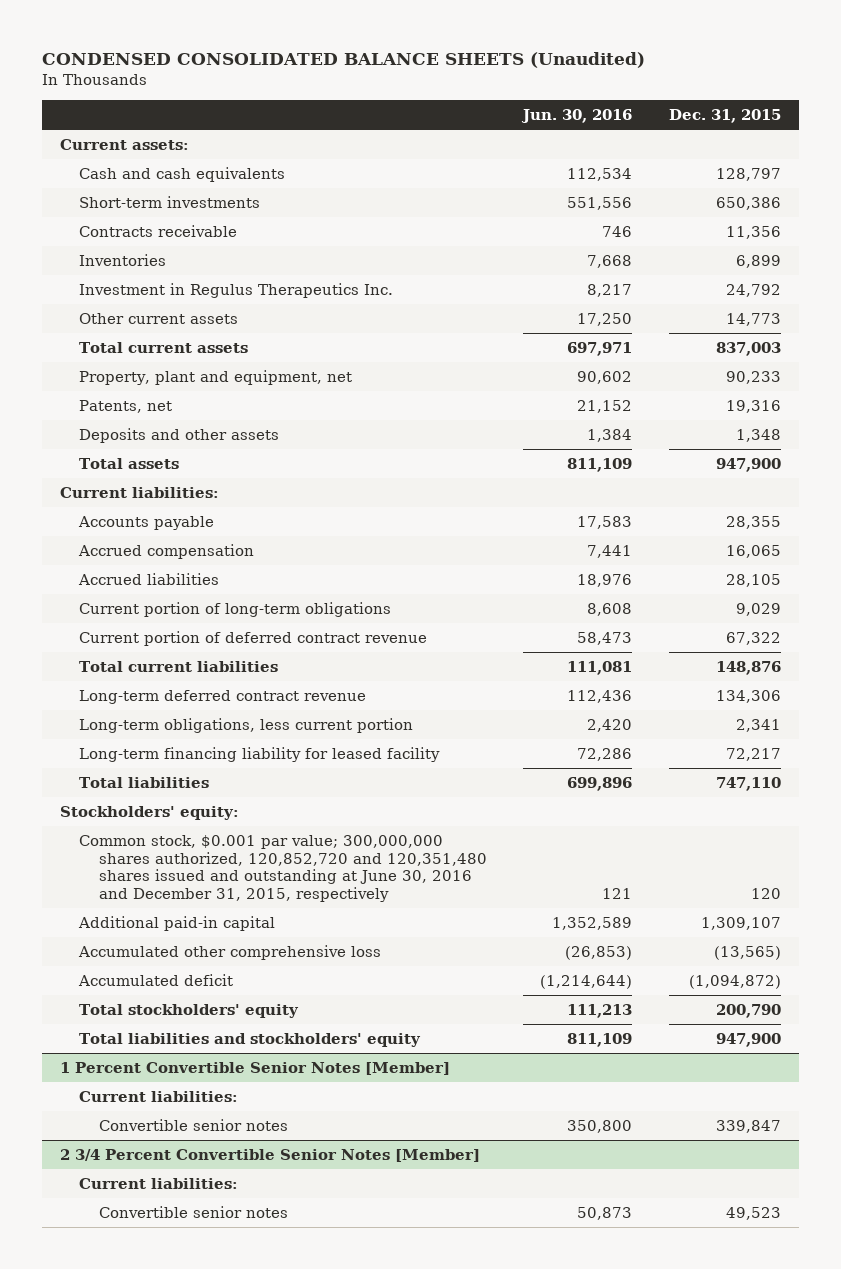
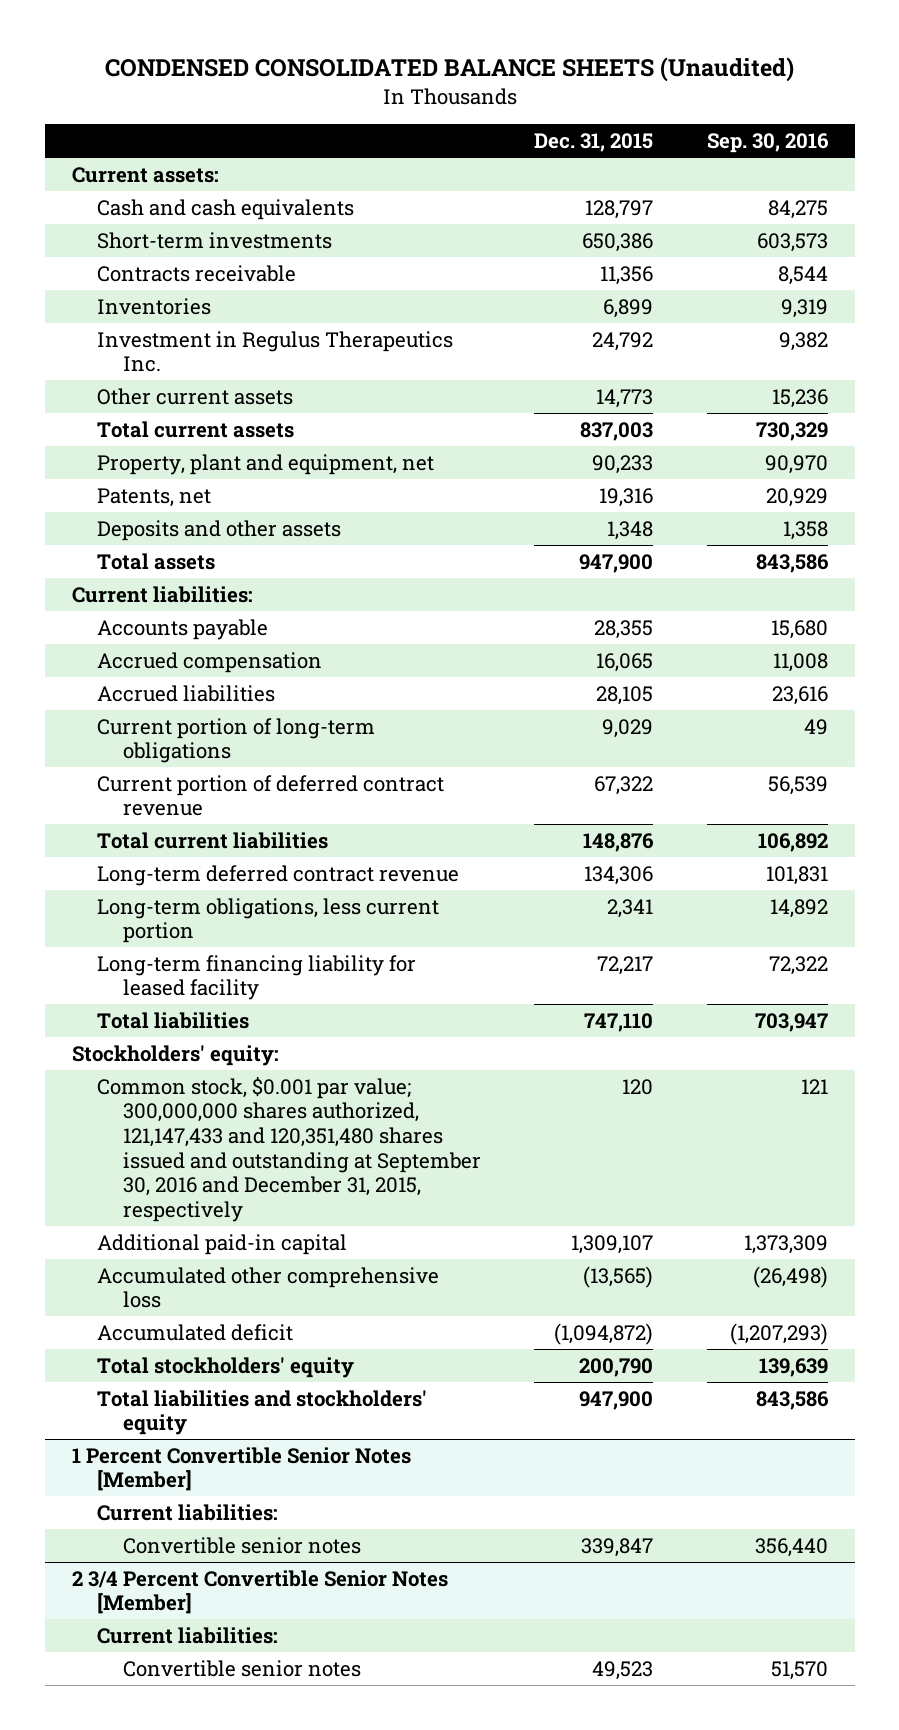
[521,108,633,123] Jun. 30, 2016 -> none
none -> [706,133,829,154] Sep. 30, 2016
[79,835,487,902] Common stock, $0.001 par value; 300,000,000 shares authorized, 120,852,720 and 120,351,480 shares issued and outstanding at June 30, 2016 and December 31, 2015, respectively -> [97,1076,481,1222] Common stock, $0.001 par value; 300,000,000 shares authorized, 121,147,433 and 120,351,480 shares issued and outstanding at September 30, 2016 and December 31, 2015, respectively

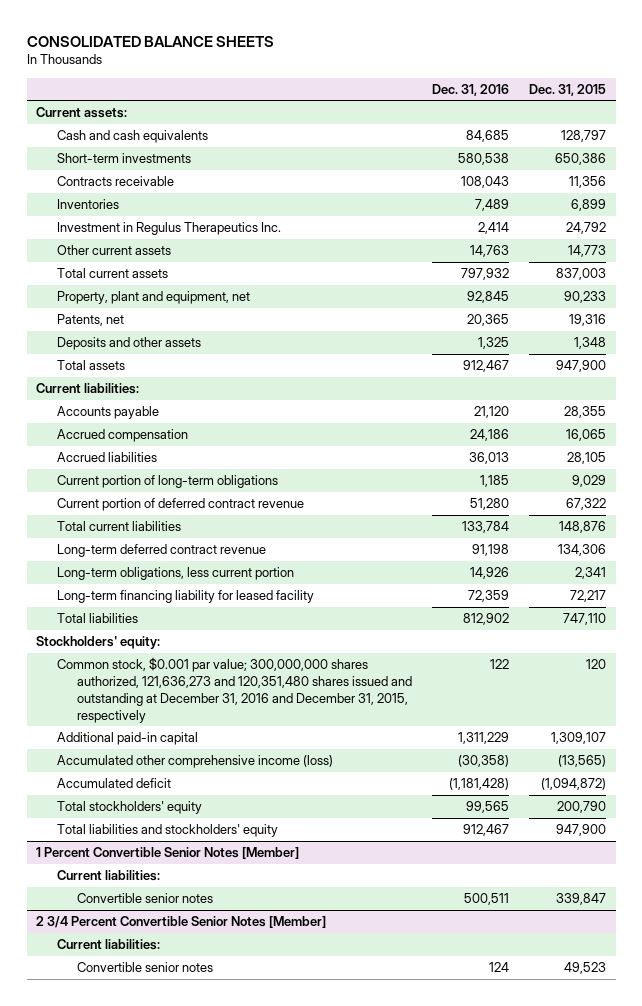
[104,57,794,83] CONDENSED CONSOLIDATED BALANCE SHEETS (Unaudited) -> [26,35,274,47] CONSOLIDATED BALANCE SHEETS
[706,133,829,154] Sep. 30, 2016 -> none
none -> [432,83,510,96] Dec. 31, 2016
[97,1076,481,1222] Common stock, $0.001 par value; 300,000,000 shares authorized, 121,147,433 and 120,351,480 shares issued and outstanding at September 30, 2016 and December 31, 2015, respectively -> [56,657,413,723] Common stock, $0.001 par value; 300,000,000 shares authorized, 121,636,273 and 120,351,480 shares issued and outstanding at December 31, 2016 and December 31, 2015, respectively
[97,1266,440,1309] Accumulated other comprehensive loss -> [56,755,333,769] Accumulated other comprehensive income (loss)

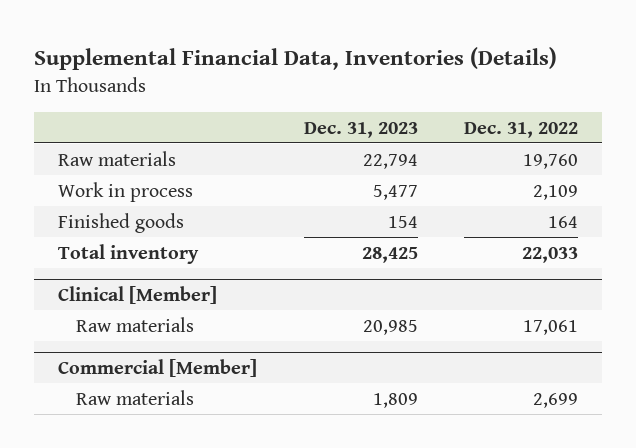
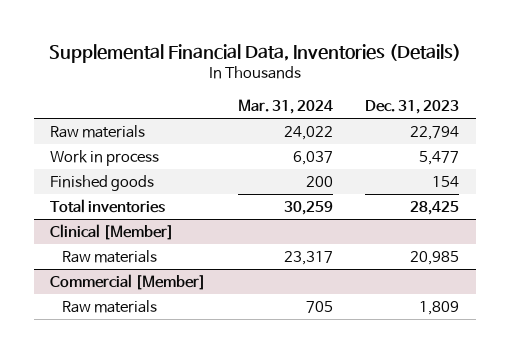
[464,121,579,138] Dec. 31, 2022 -> none
none -> [238,99,334,115] Mar. 31, 2024
[57,243,199,264] Total inventory -> [50,199,166,214] Total inventories

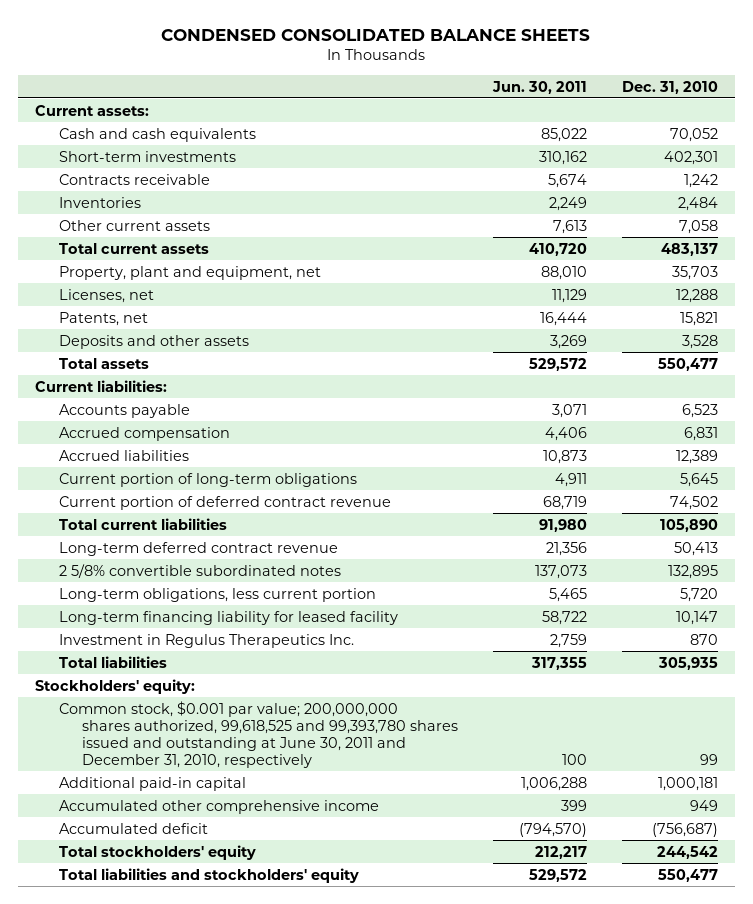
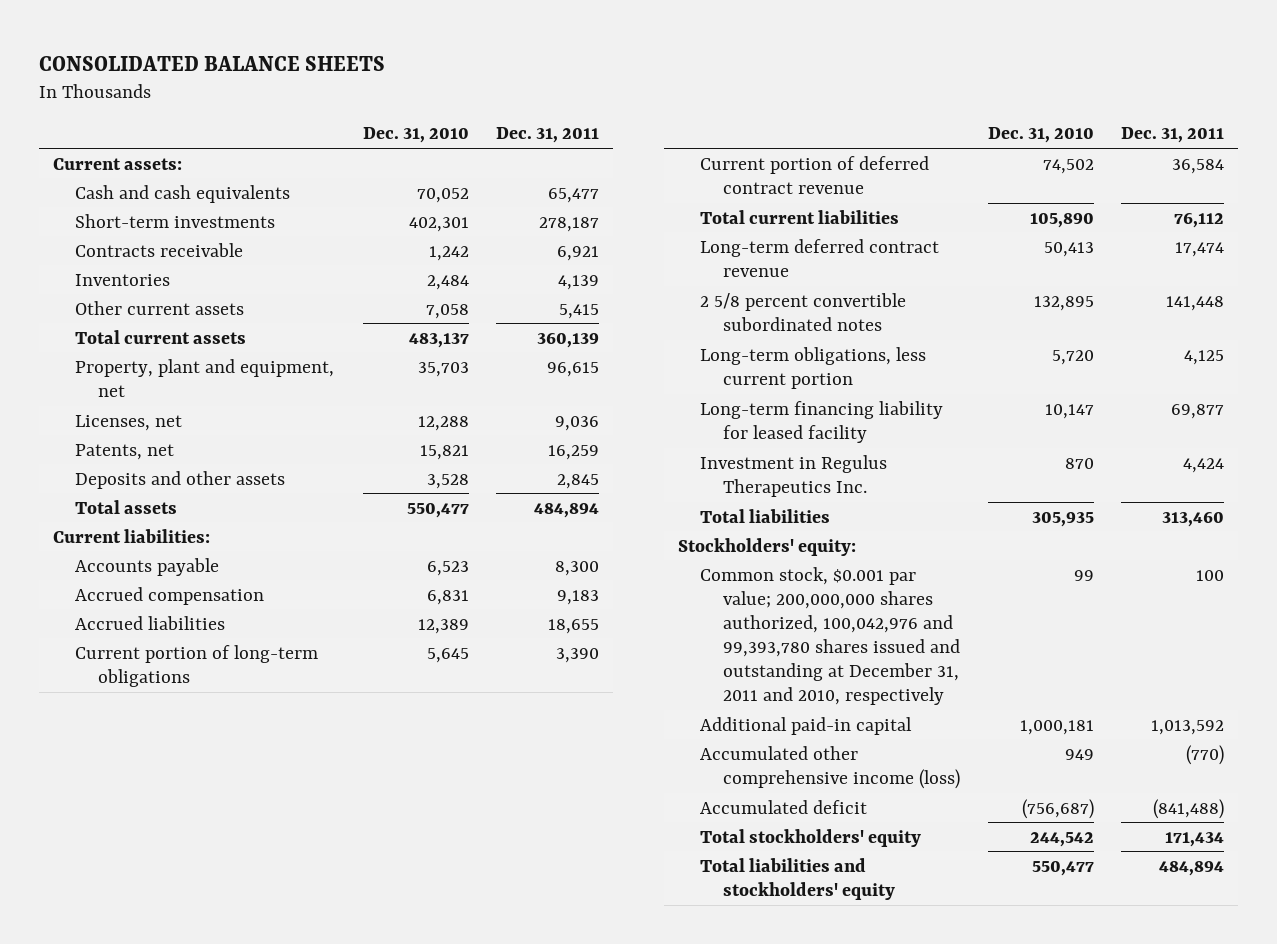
[161,28,591,41] CONDENSED CONSOLIDATED BALANCE SHEETS -> [38,55,385,71] CONSOLIDATED BALANCE SHEETS
[491,80,587,94] Jun. 30, 2011 -> none
none -> [496,127,600,144] Dec. 31, 2011
[58,563,341,578] 2 5/8% convertible subordinated notes -> [700,292,907,331] 2 5/8 percent convertible subordinated notes
[58,700,458,768] Common stock, $0.001 par value; 200,000,000 shares authorized, 99,618,525 and 99,393,780 shares issued and outstanding at June 30, 2011 and December 31, 2010, respectively -> [700,566,961,705] Common stock, $0.001 par value; 200,000,000 shares authorized, 100,042,976 and 99,393,780 shares issued and outstanding at December 31, 2011 and 2010, respectively
[58,799,379,814] Accumulated other comprehensive income -> [700,745,961,789] Accumulated other comprehensive income (loss)

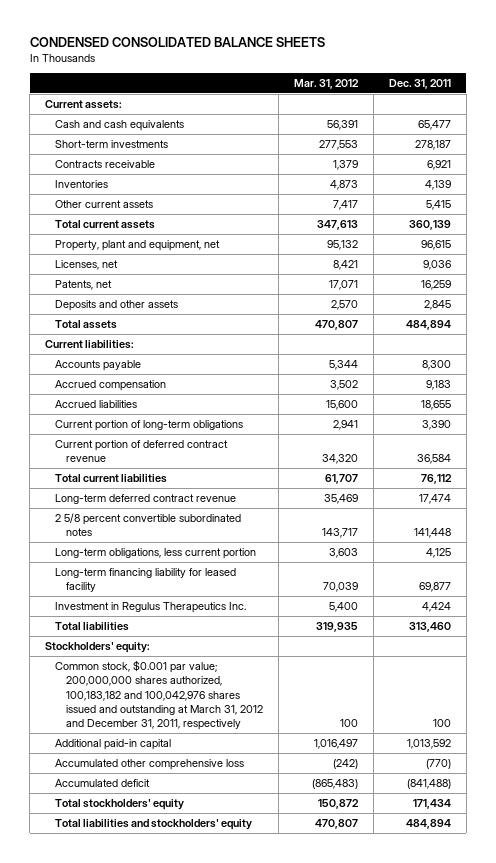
[38,55,385,71] CONSOLIDATED BALANCE SHEETS -> [29,36,325,47] CONDENSED CONSOLIDATED BALANCE SHEETS
[362,127,469,144] Dec. 31, 2010 -> none
none -> [293,78,359,89] Mar. 31, 2012
[700,566,961,705] Common stock, $0.001 par value; 200,000,000 shares authorized, 100,042,976 and 99,393,780 shares issued and outstanding at December 31, 2011 and 2010, respectively -> [55,659,263,731] Common stock, $0.001 par value; 200,000,000 shares authorized, 100,183,182 and 100,042,976 shares issued and outstanding at March 31, 2012 and December 31, 2011, respectively
[700,745,961,789] Accumulated other comprehensive income (loss) -> [55,758,245,770] Accumulated other comprehensive loss

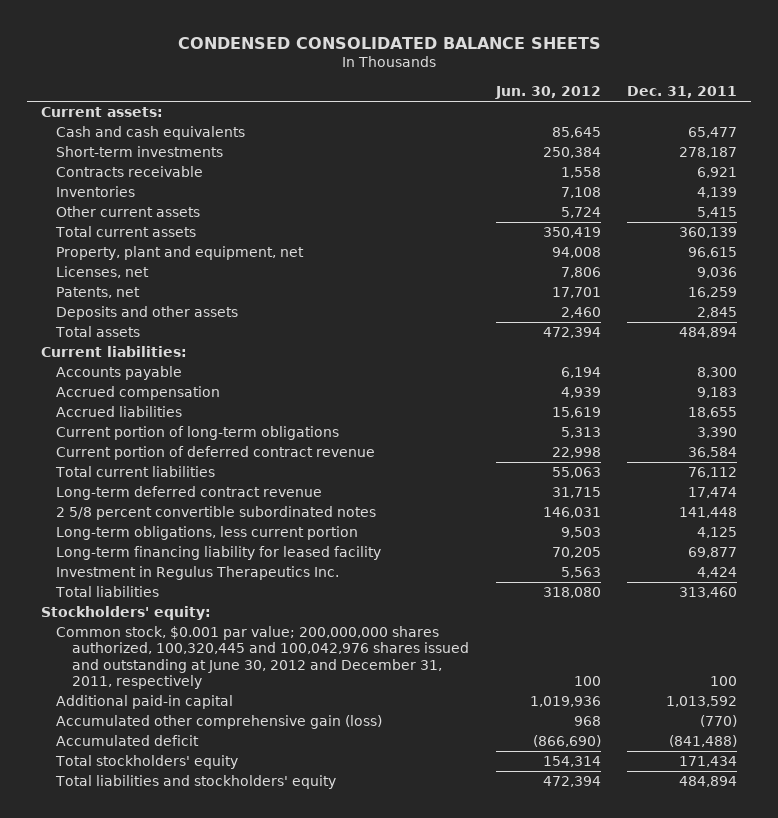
[293,78,359,89] Mar. 31, 2012 -> none
none -> [494,85,601,99] Jun. 30, 2012
[55,659,263,731] Common stock, $0.001 par value; 200,000,000 shares authorized, 100,183,182 and 100,042,976 shares issued and outstanding at March 31, 2012 and December 31, 2011, respectively -> [56,626,469,689] Common stock, $0.001 par value; 200,000,000 shares authorized, 100,320,445 and 100,042,976 shares issued and outstanding at June 30, 2012 and December 31, 2011, respectively
[55,758,245,770] Accumulated other comprehensive loss -> [56,715,383,730] Accumulated other comprehensive gain (loss)

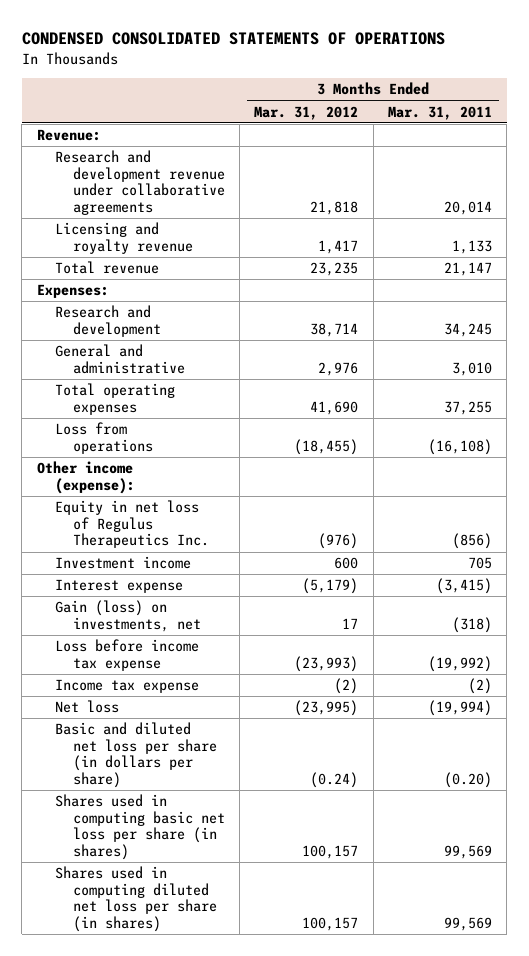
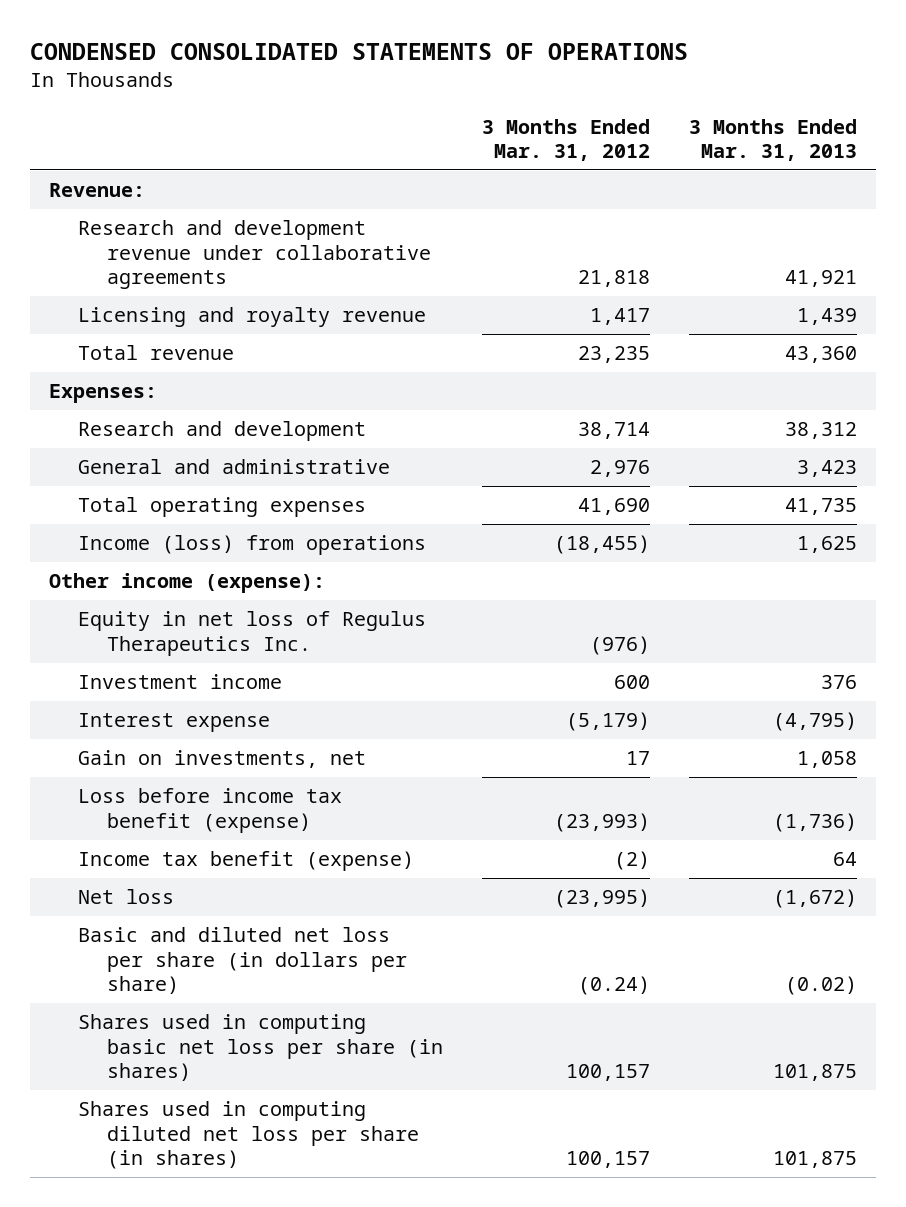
[387,105,492,120] Mar. 31, 2011 -> none
none -> [688,118,857,161] 3 Months Ended Mar. 31, 2013
[54,422,153,454] Loss from operations -> [77,535,426,556] Income (loss) from operations
[54,600,201,632] Gain (loss) on investments, net -> [77,750,366,769] Gain on investments, net
[54,639,199,671] Loss before income tax expense -> [77,788,342,833] Loss before income tax benefit (expense)
[54,679,199,694] Income tax expense -> [77,851,414,872] Income tax benefit (expense)

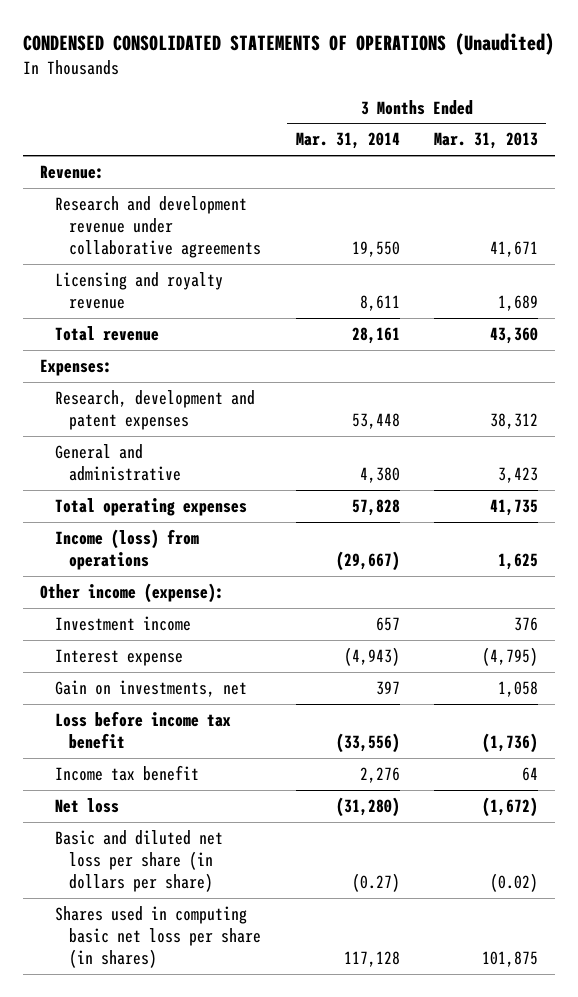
[29,43,688,61] CONDENSED CONSOLIDATED STATEMENTS OF OPERATIONS -> [22,33,554,56] CONDENSED CONSOLIDATED STATEMENTS OF OPERATIONS (Unaudited)
[481,118,650,161] 3 Months Ended Mar. 31, 2012 -> none
none -> [295,132,400,150] Mar. 31, 2014
[784,269,857,287] 41,921 -> [489,241,538,258] 41,671
[796,308,857,326] 1,439 -> [497,295,538,312] 1,689
[77,421,366,442] Research and development -> [54,390,255,431] Research, development and patent expenses
[77,611,426,656] Equity in net loss of Regulus Therapeutics Inc. -> none
[77,788,342,833] Loss before income tax benefit (expense) -> [54,711,231,750] Loss before income tax benefit
[77,851,414,872] Income tax benefit (expense) -> [54,765,199,782] Income tax benefit
[77,1101,419,1169] Shares used in computing diluted net loss per share (in shares) -> none

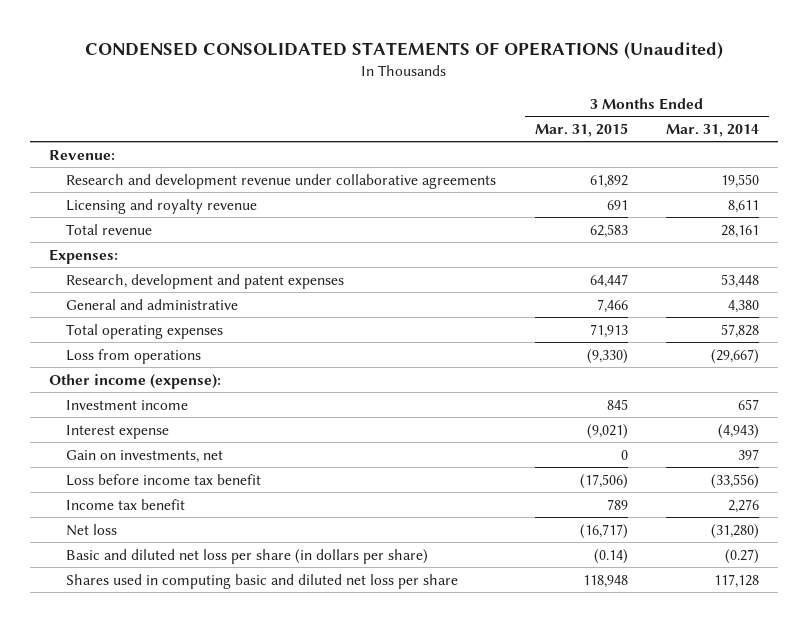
[433,132,538,150] Mar. 31, 2013 -> none
none -> [534,122,628,137] Mar. 31, 2015
[54,529,199,571] Income (loss) from operations -> [66,348,202,364] Loss from operations
[54,906,262,969] Shares used in computing basic net loss per share (in shares) -> [66,573,459,589] Shares used in computing basic and diluted net loss per share

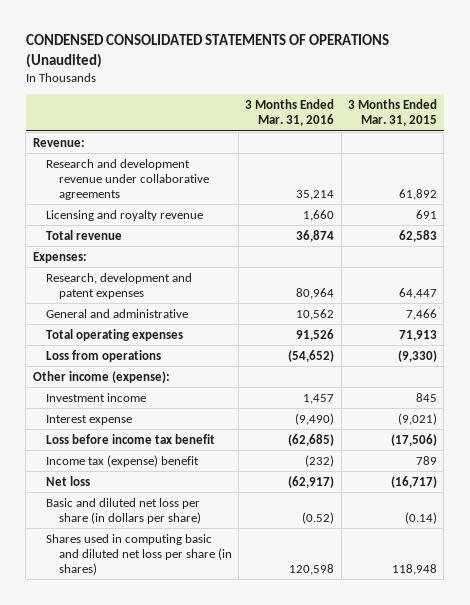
[666,123,760,137] Mar. 31, 2014 -> none
none -> [245,99,335,127] 3 Months Ended Mar. 31, 2016
[66,449,224,463] Gain on investments, net -> none
[66,498,186,510] Income tax benefit -> [45,454,199,467] Income tax (expense) benefit
[66,573,459,589] Shares used in computing basic and diluted net loss per share -> [45,533,232,575] Shares used in computing basic and diluted net loss per share (in shares)

